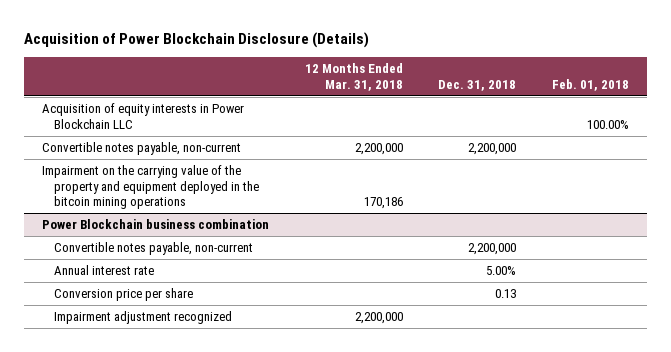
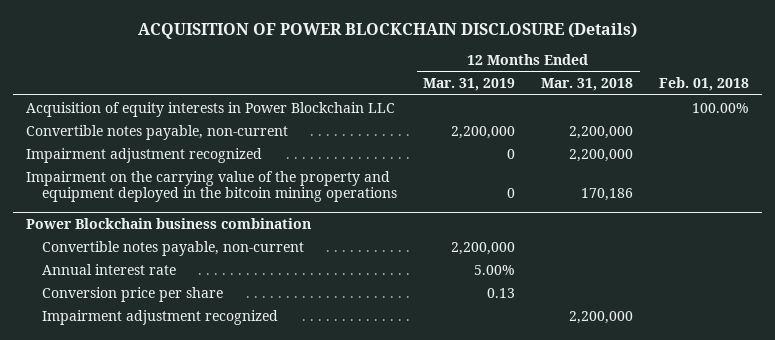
[24,32,370,49] Acquisition of Power Blockchain Disclosure (Details) -> [137,21,637,39] ACQUISITION OF POWER BLOCKCHAIN DISCLOSURE (Details)
[438,79,517,91] Dec. 31, 2018 -> none
none -> [423,78,516,92] Mar. 31, 2019
none -> [26,147,263,163] Impairment adjustment recognized

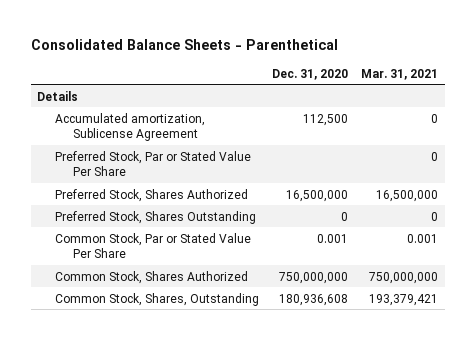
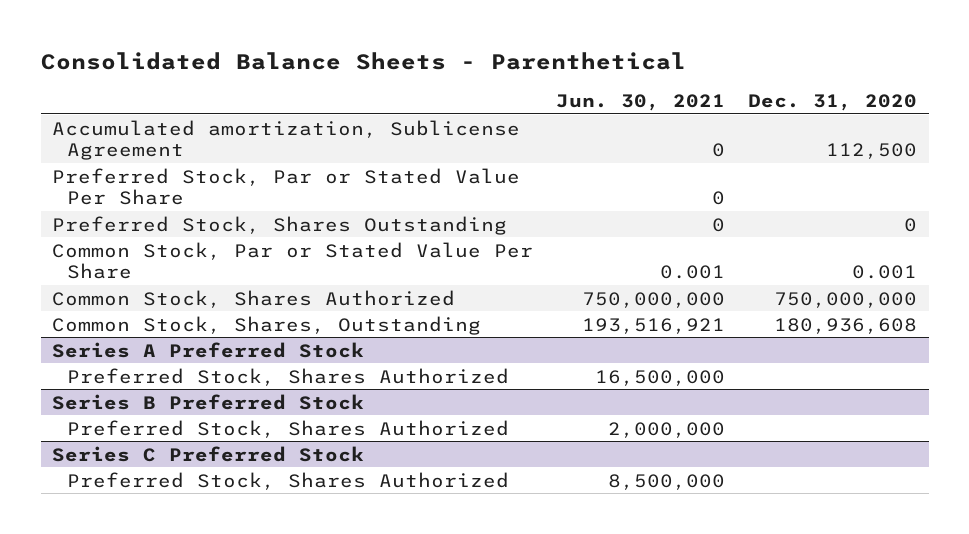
[361,68,439,80] Mar. 31, 2021 -> none
none -> [556,93,726,111] Jun. 30, 2021
[37,90,79,101] Details -> none
[55,188,249,202] Preferred Stock, Shares Authorized -> none
none -> [52,341,365,358] Series A Preferred Stock
none -> [67,367,510,386] Preferred Stock, Shares Authorized
none -> [52,393,365,410] Series B Preferred Stock
none -> [67,419,510,438] Preferred Stock, Shares Authorized
none -> [52,445,365,462] Series C Preferred Stock
none -> [67,471,510,490] Preferred Stock, Shares Authorized

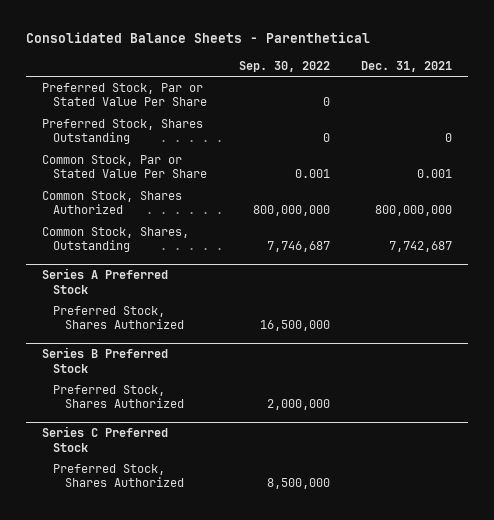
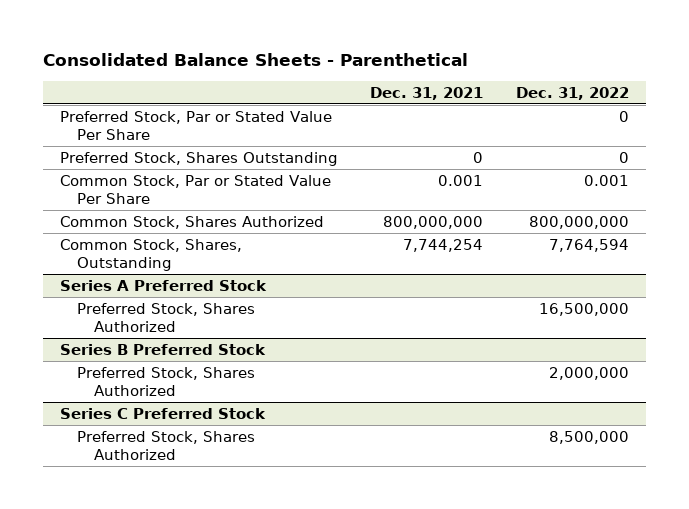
[238,60,330,72] Sep. 30, 2022 -> none
none -> [516,86,630,100] Dec. 31, 2022
[389,241,453,253] 7,742,687 -> [403,238,484,252] 7,744,254

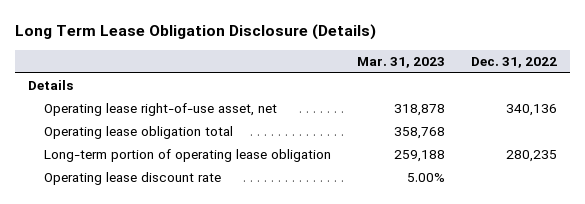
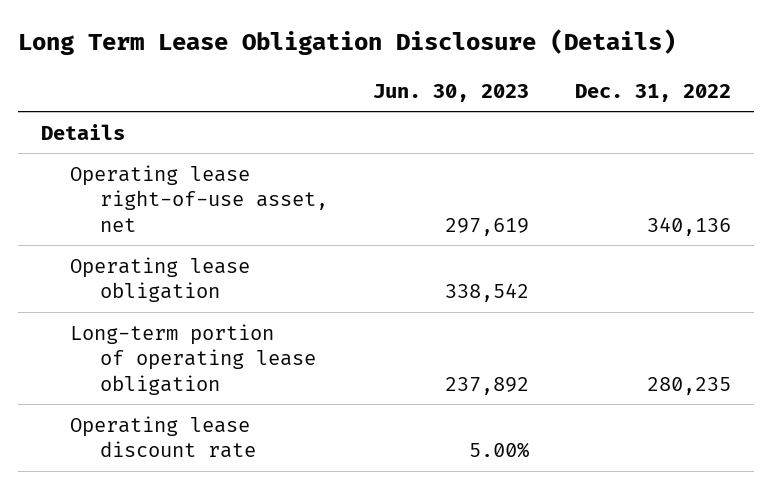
[356,57,445,69] Mar. 31, 2023 -> none
none -> [373,83,530,102] Jun. 30, 2023
[44,126,234,140] Operating lease obligation total -> [70,256,251,303] Operating lease obligation

